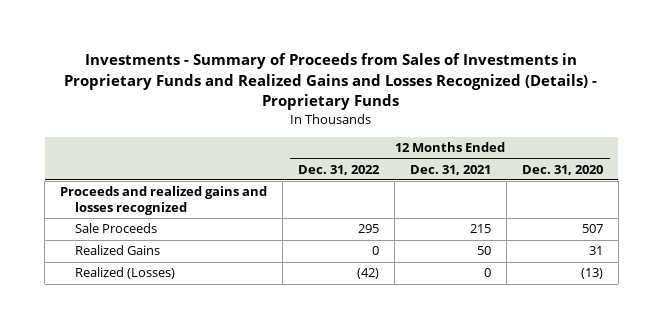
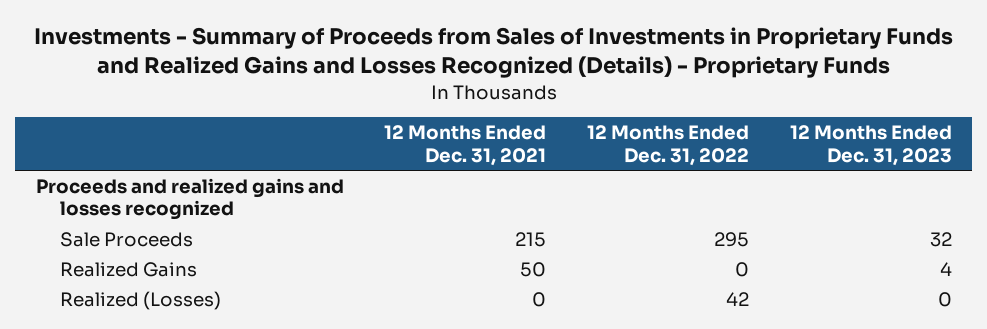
[521,164,603,175] Dec. 31, 2020 -> none
none -> [789,125,952,166] 12 Months Ended Dec. 31, 2023
[357,268,380,280] (42) -> [726,292,750,307] 42

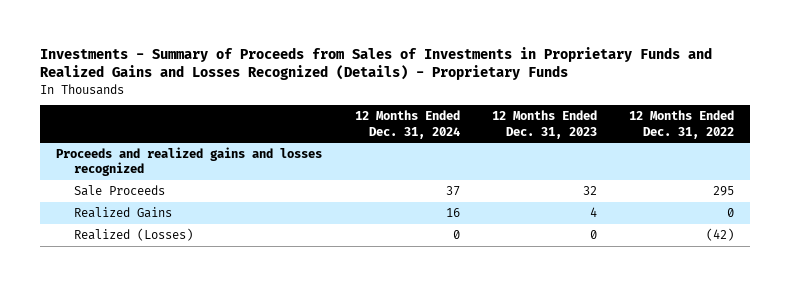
[384,125,547,166] 12 Months Ended Dec. 31, 2021 -> none
none -> [354,110,460,139] 12 Months Ended Dec. 31, 2024
[726,292,750,307] 42 -> [705,227,734,241] (42)

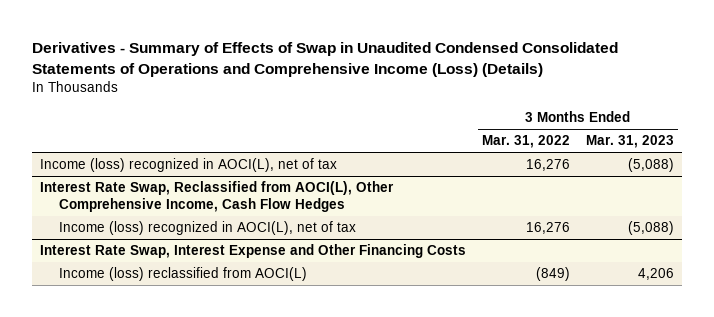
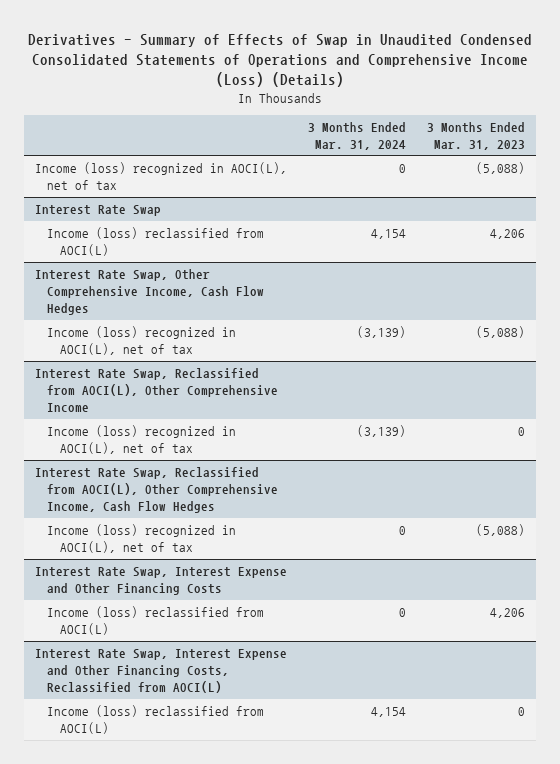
[482,135,571,149] Mar. 31, 2022 -> none
none -> [307,121,406,150] 3 Months Ended Mar. 31, 2024
none -> [34,205,161,217] Interest Rate Swap
none -> [47,227,265,256] Income (loss) reclassified from AOCI(L)
none -> [34,269,265,315] Interest Rate Swap, Other Comprehensive Income, Cash Flow Hedges
none -> [47,326,237,355] Income (loss) recognized in AOCI(L), net of tax
none -> [34,368,279,412] Interest Rate Swap, Reclassified from AOCI(L), Other Comprehensive Income
none -> [47,425,237,454] Income (loss) recognized in AOCI(L), net of tax
none -> [34,649,287,693] Interest Rate Swap, Interest Expense and Other Financing Costs, Reclassified from AOCI(L)
none -> [47,705,265,734] Income (loss) reclassified from AOCI(L)

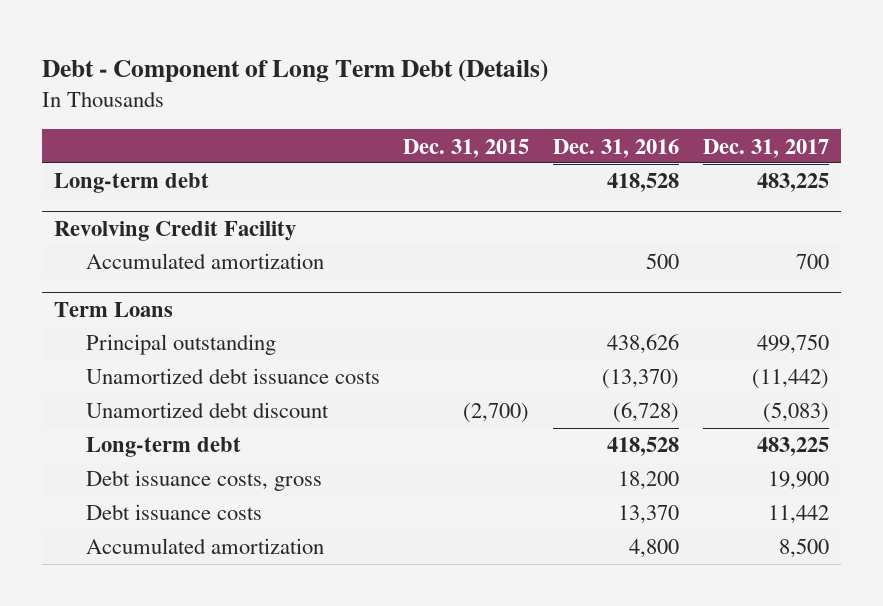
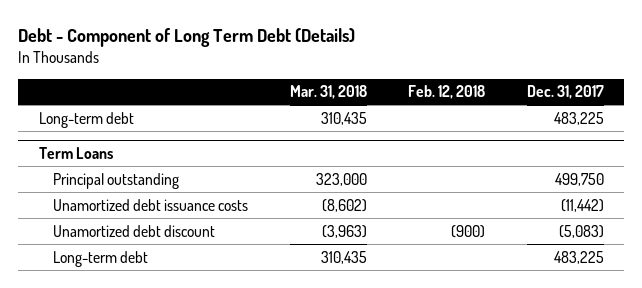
[403,138,530,158] Dec. 31, 2015 -> none
[553,138,680,158] Dec. 31, 2016 -> none
none -> [289,85,367,100] Mar. 31, 2018
none -> [408,85,486,100] Feb. 12, 2018
[54,221,297,242] Revolving Credit Facility -> none
[85,253,324,270] Accumulated amortization -> none
[85,470,322,492] Debt issuance costs, gross -> none
[85,504,262,521] Debt issuance costs -> none
[85,538,324,555] Accumulated amortization -> none

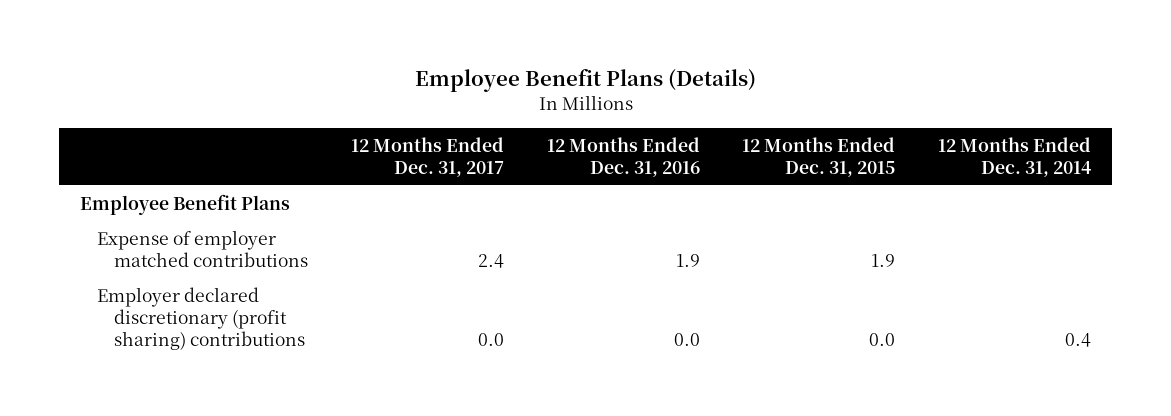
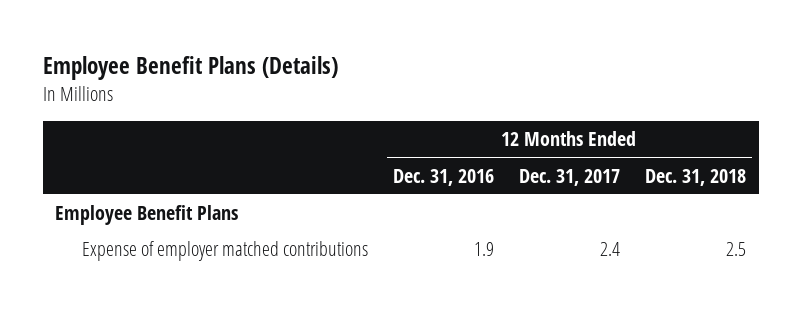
[742,136,896,177] 12 Months Ended Dec. 31, 2015 -> none
[938,136,1092,177] 12 Months Ended Dec. 31, 2014 -> none
none -> [645,168,747,186] Dec. 31, 2018
[97,286,306,350] Employer declared discretionary (profit sharing) contributions -> none

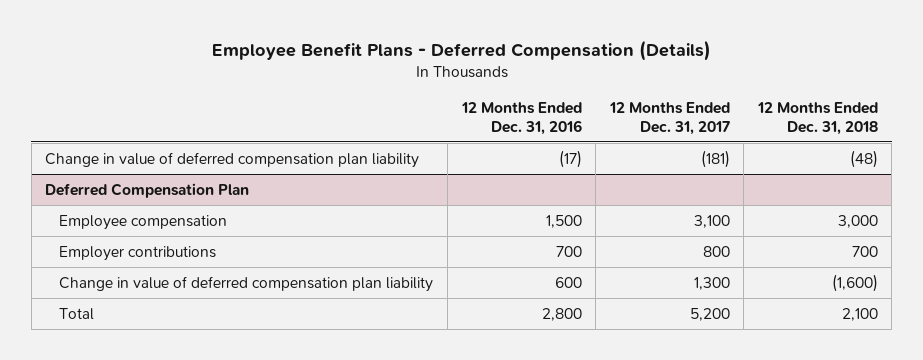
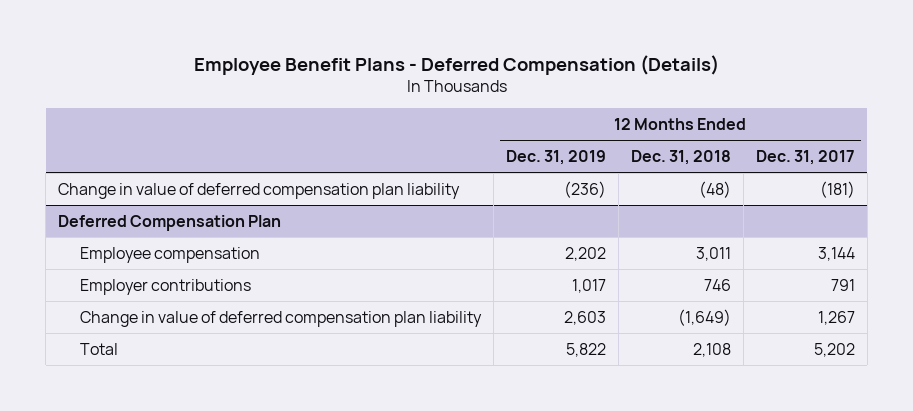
[460,101,582,135] 12 Months Ended Dec. 31, 2016 -> none
none -> [506,150,607,166] Dec. 31, 2019
[693,214,730,228] 3,100 -> [817,246,855,261] 3,144
[837,214,878,228] 3,000 -> [695,246,731,261] 3,011
[702,245,730,257] 800 -> [830,278,855,291] 791
[851,245,878,257] 700 -> [703,278,731,291] 746
[693,276,730,290] 1,300 -> [817,310,855,325] 1,267
[831,273,878,292] (1,600) -> [677,308,731,326] (1,649)
[689,307,730,321] 5,200 -> [813,342,855,357] 5,202
[841,307,878,321] 2,100 -> [692,342,731,357] 2,108

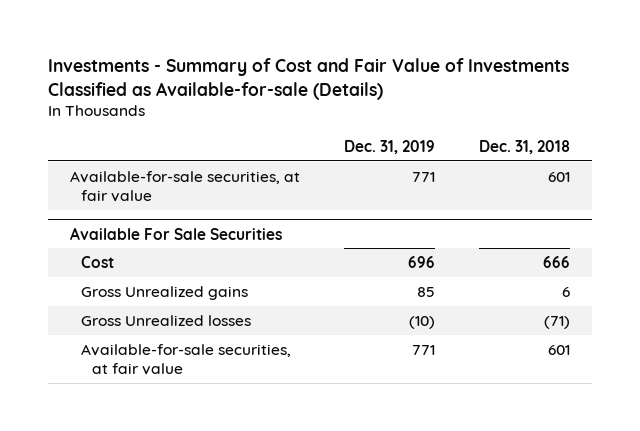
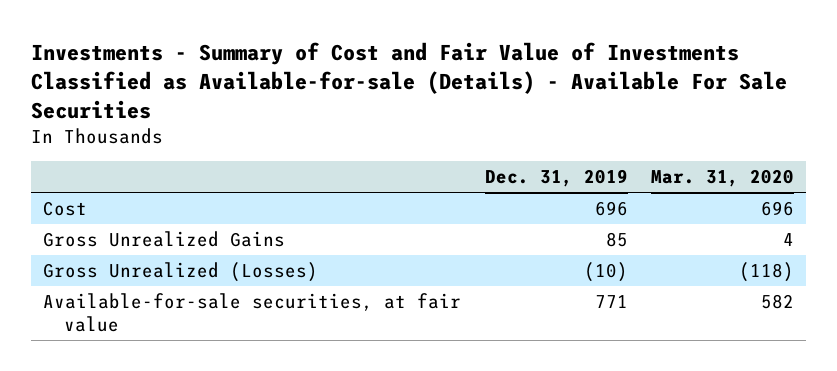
[47,57,569,100] Investments - Summary of Cost and Fair Value of Investments Classified as Available-for-sale (Details) -> [31,41,788,119] Investments - Summary of Cost and Fair Value of Investments Classified as Available-for-sale (Details) - Available For Sale Securities
[479,139,571,154] Dec. 31, 2018 -> none
none -> [651,169,795,188] Mar. 31, 2020
[69,170,300,203] Available-for-sale securities, at fair value -> none
[69,226,282,240] Available For Sale Securities -> none
[80,285,248,300] Gross Unrealized gains -> [42,231,285,248] Gross Unrealized Gains
[80,314,251,326] Gross Unrealized losses -> [42,262,318,283] Gross Unrealized (Losses)

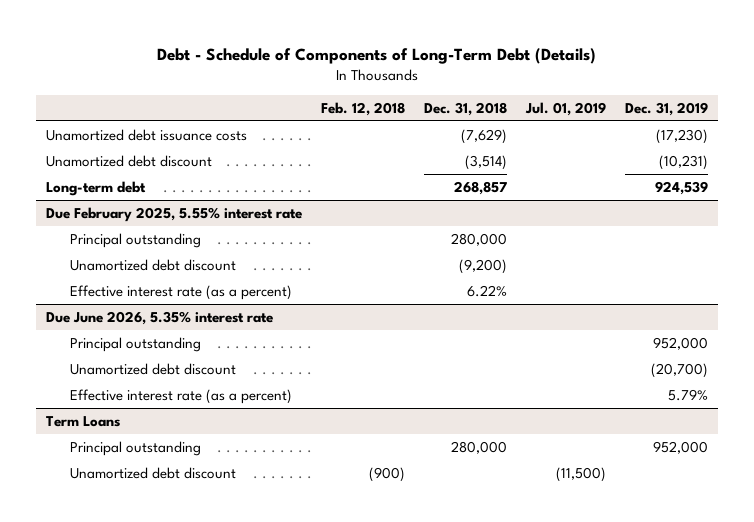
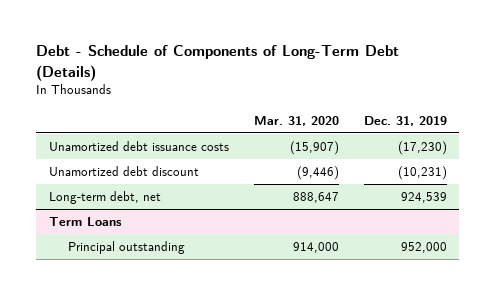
[321,101,406,116] Feb. 12, 2018 -> none
[424,101,508,116] Dec. 31, 2018 -> none
[525,101,607,116] Jul. 01, 2019 -> none
none -> [253,115,339,126] Mar. 31, 2020
[46,206,303,222] Due February 2025, 5.55% interest rate -> none
[69,232,201,248] Principal outstanding -> none
[69,258,236,271] Unamortized debt discount -> none
[69,284,292,300] Effective interest rate (as a percent) -> none
[46,310,274,325] Due June 2026, 5.35% interest rate -> none
[69,336,201,352] Principal outstanding -> none
[69,362,236,375] Unamortized debt discount -> none
[69,388,292,404] Effective interest rate (as a percent) -> none
[46,180,147,196] Long-term debt -> [48,191,161,205] Long-term debt, net
[69,466,236,479] Unamortized debt discount -> none

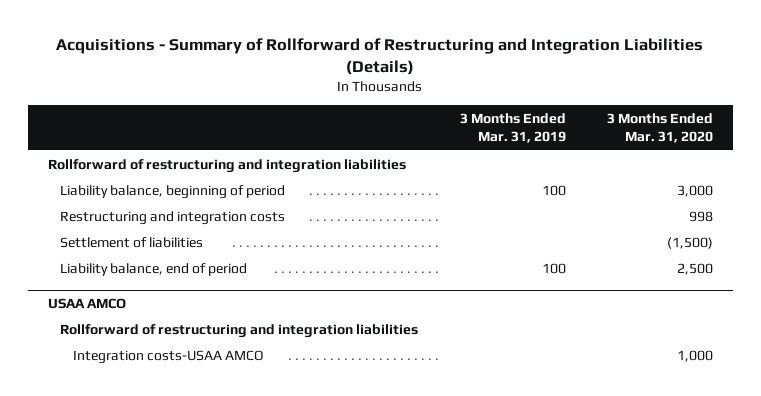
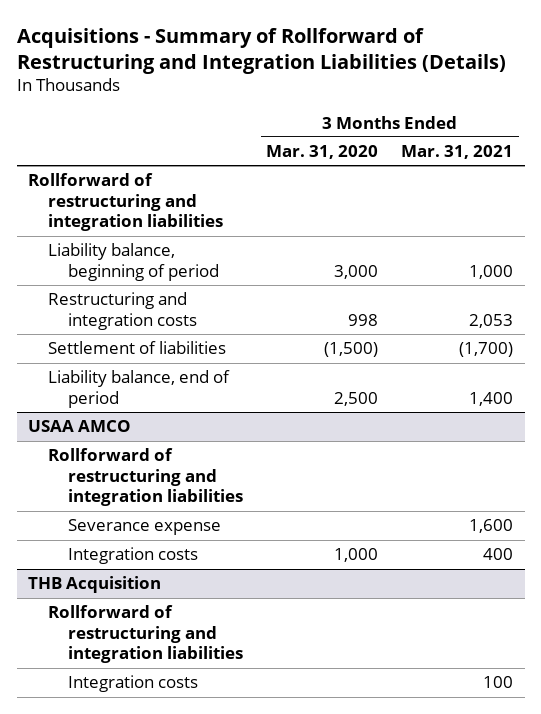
[459,113,566,144] 3 Months Ended Mar. 31, 2019 -> none
none -> [401,145,514,160] Mar. 31, 2021
none -> [68,519,222,536] Severance expense
[72,349,264,364] Integration costs-USAA AMCO -> [68,547,199,565] Integration costs
none -> [27,576,161,594] THB Acquisition
none -> [48,605,244,664] Rollforward of restructuring and integration liabilities
none -> [68,675,199,693] Integration costs

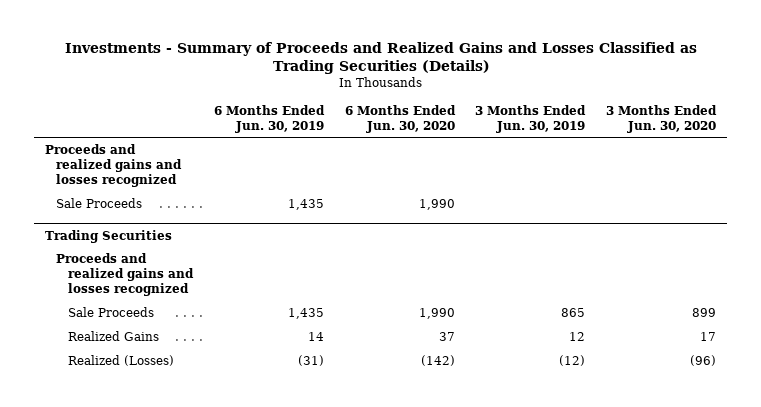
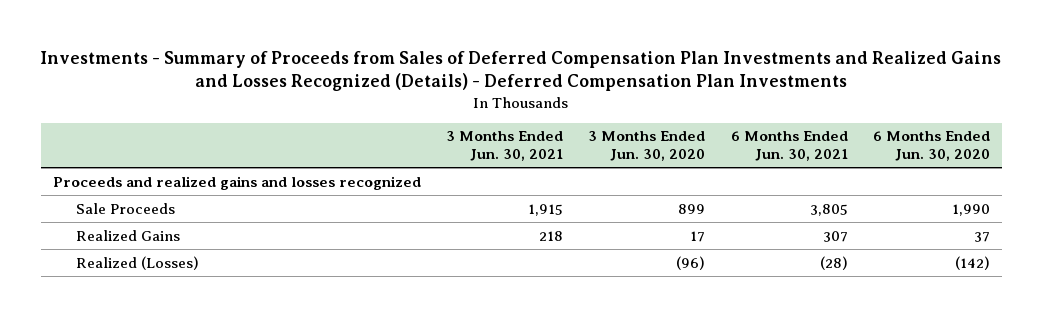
[64,41,697,74] Investments - Summary of Proceeds and Realized Gains and Losses Classified as Trading Securities (Details) -> [40,51,1002,92] Investments - Summary of Proceeds from Sales of Deferred Compensation Plan Investments and Realized Gains and Losses Recognized (Details) - Deferred Compensation Plan Investments
[213,104,325,133] 6 Months Ended Jun. 30, 2019 -> none
[475,104,587,133] 3 Months Ended Jun. 30, 2019 -> none
none -> [446,131,564,162] 3 Months Ended Jun. 30, 2021
none -> [730,131,848,162] 6 Months Ended Jun. 30, 2021
[56,198,143,209] Sale Proceeds -> none
[44,229,172,243] Trading Securities -> none
[56,253,194,297] Proceeds and realized gains and losses recognized -> none

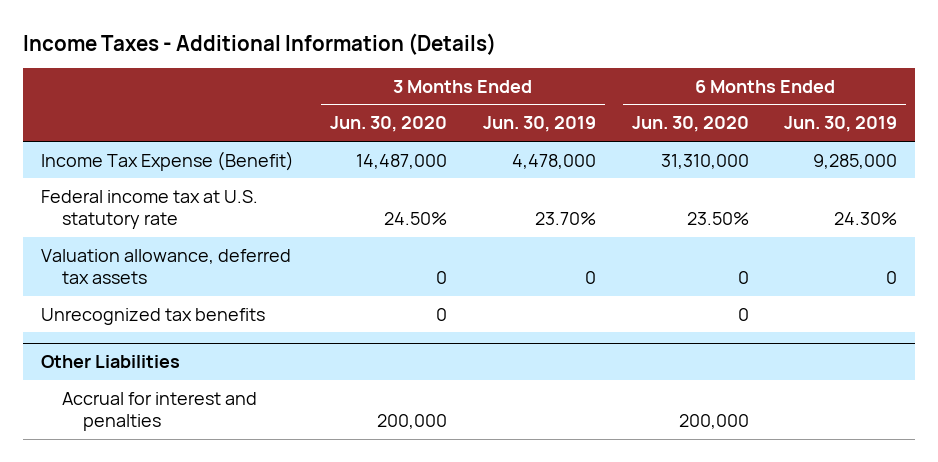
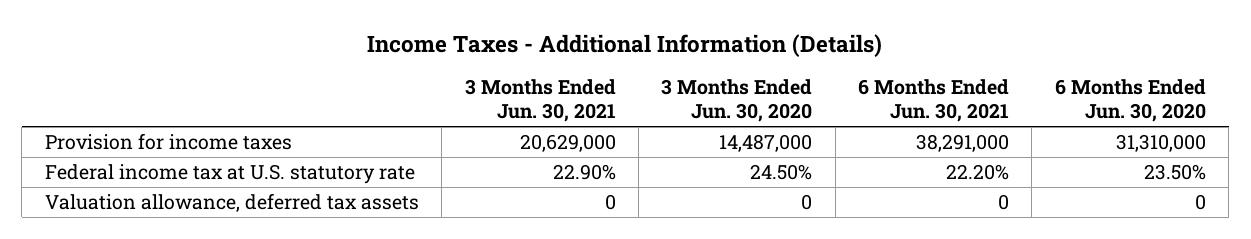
[482,116,596,133] Jun. 30, 2019 -> none
[784,116,898,133] Jun. 30, 2019 -> none
none -> [464,78,616,123] 3 Months Ended Jun. 30, 2021
none -> [858,78,1010,123] 6 Months Ended Jun. 30, 2021
[40,150,294,171] Income Tax Expense (Benefit) -> [44,132,292,150] Provision for income taxes
[40,307,265,325] Unrecognized tax benefits -> none
[40,354,180,368] Other Liabilities -> none
[61,391,257,432] Accrual for interest and penalties -> none

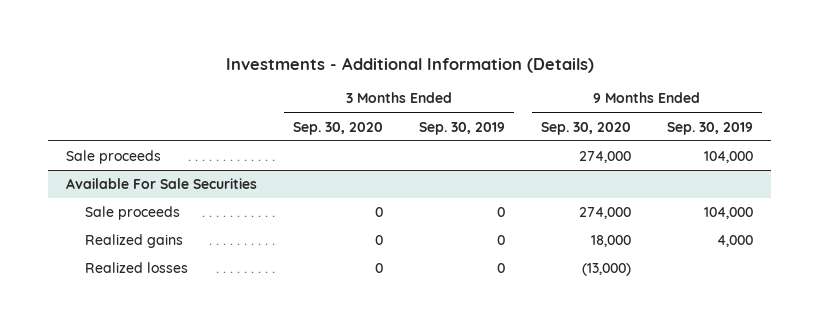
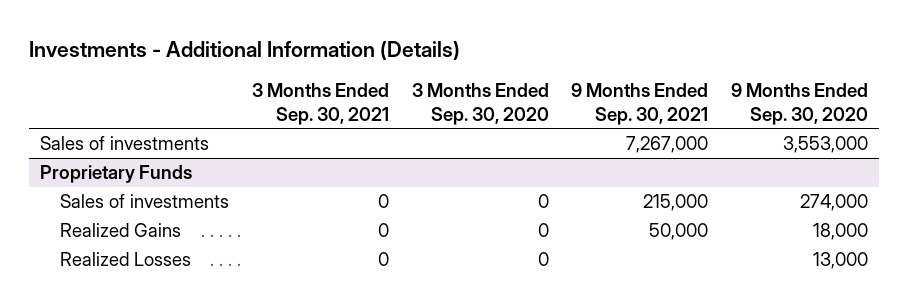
[419,121,506,135] Sep. 30, 2019 -> none
[667,121,754,135] Sep. 30, 2019 -> none
none -> [251,82,389,125] 3 Months Ended Sep. 30, 2021
none -> [571,82,709,125] 9 Months Ended Sep. 30, 2021
[66,150,162,165] Sale proceeds -> none
[66,178,258,190] Available For Sale Securities -> none
none -> [39,135,209,150] Sales of investments
none -> [39,164,192,183] Proprietary Funds
[84,206,180,221] Sale proceeds -> [60,193,230,208] Sales of investments
[84,234,183,249] Realized gains -> [60,222,182,237] Realized Gains
[84,262,188,274] Realized losses -> [60,251,192,266] Realized Losses
[582,263,632,277] (13,000) -> [813,251,869,269] 13,000

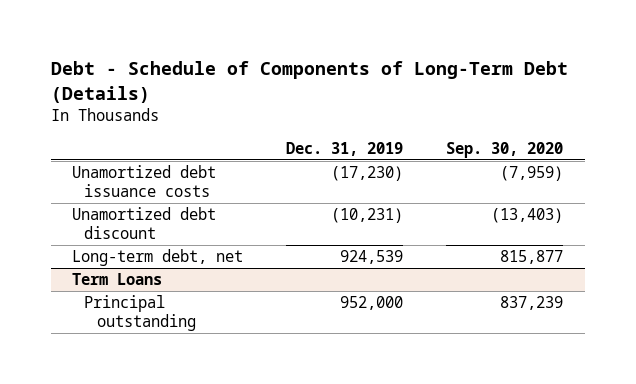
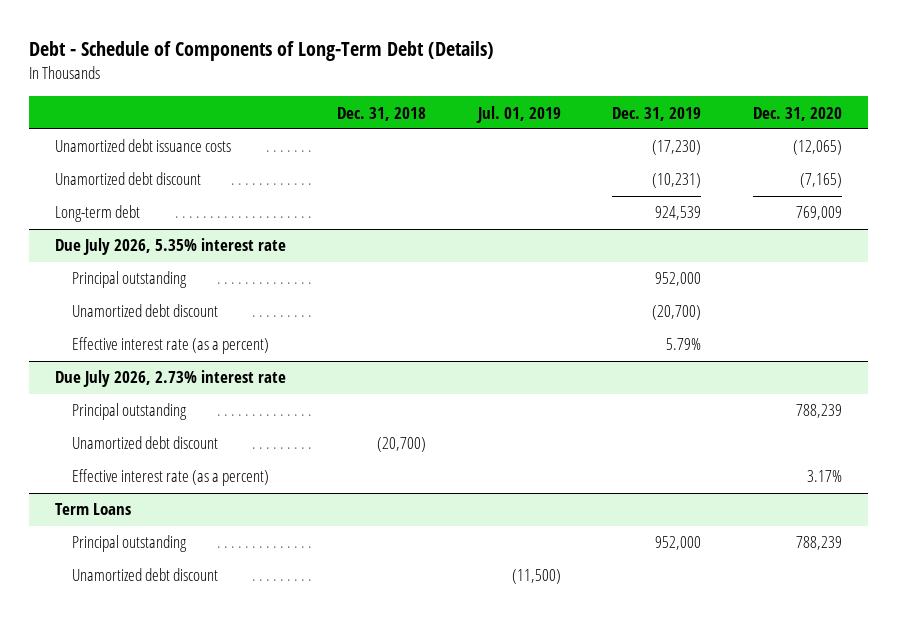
[446,141,564,158] Sep. 30, 2020 -> none
none -> [337,106,427,121] Dec. 31, 2018
none -> [475,105,561,123] Jul. 01, 2019
none -> [752,106,842,121] Dec. 31, 2020
[72,249,244,267] Long-term debt, net -> [55,205,141,223] Long-term debt
none -> [55,238,287,256] Due July 2026, 5.35% interest rate
none -> [71,271,187,289] Principal outstanding
none -> [71,304,218,318] Unamortized debt discount
none -> [71,337,269,355] Effective interest rate (as a percent)
none -> [55,370,287,388] Due July 2026, 2.73% interest rate
none -> [71,403,187,421] Principal outstanding
none -> [71,436,218,450] Unamortized debt discount
none -> [71,469,269,487] Effective interest rate (as a percent)
none -> [71,568,218,582] Unamortized debt discount

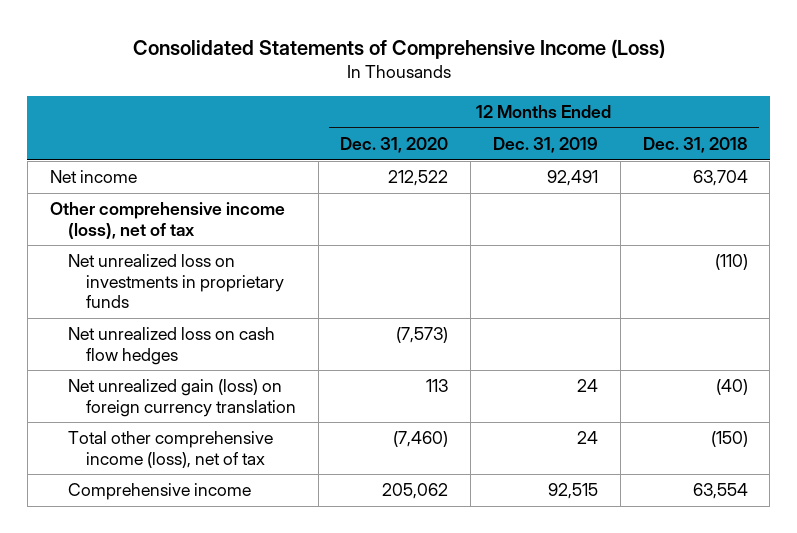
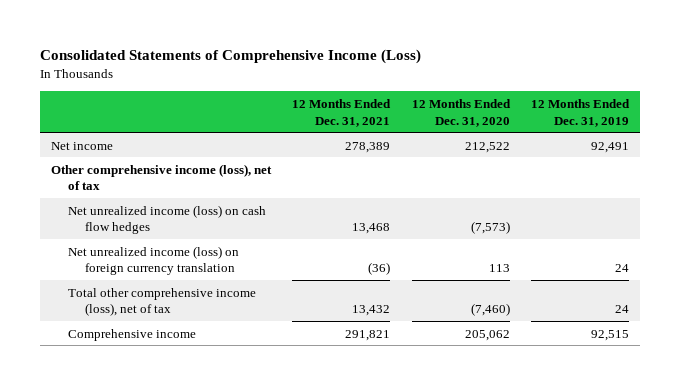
[642,137,748,154] Dec. 31, 2018 -> none
none -> [292,98,392,127] 12 Months Ended Dec. 31, 2021
[67,254,284,309] Net unrealized loss on investments in proprietary funds -> none
[67,327,275,365] Net unrealized loss on cash flow hedges -> [67,204,266,235] Net unrealized income (loss) on cash flow hedges
[67,379,296,417] Net unrealized gain (loss) on foreign currency translation -> [67,245,239,276] Net unrealized income (loss) on foreign currency translation

